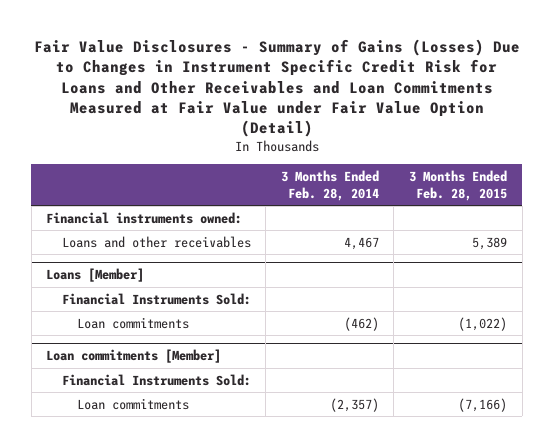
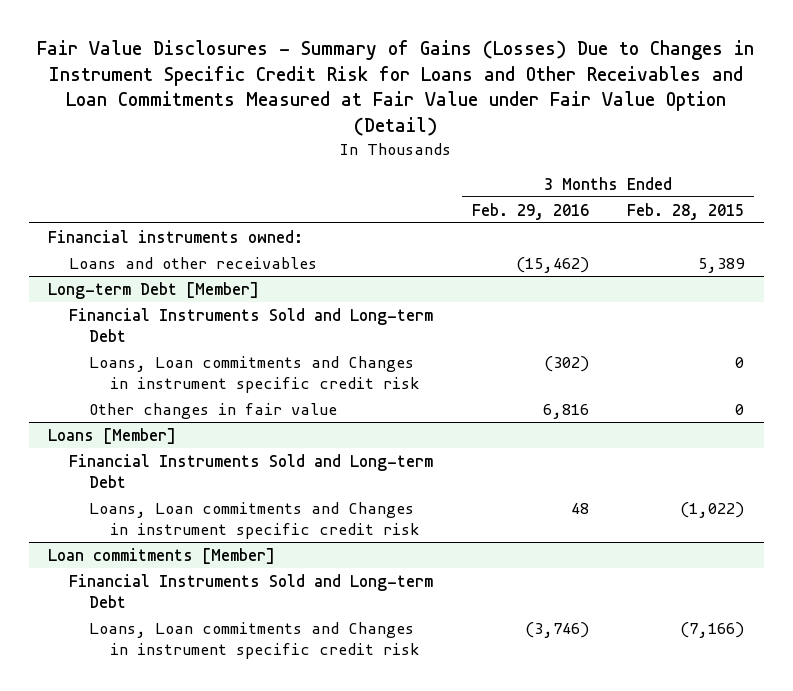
[280,169,379,201] 3 Months Ended Feb. 28, 2014 -> none
none -> [471,202,589,220] Feb. 29, 2016
none -> [48,281,260,299] Long-term Debt [Member]
none -> [68,307,433,342] Financial Instruments Sold and Long-term Debt
none -> [89,355,420,393] Loans, Loan commitments and Changes in instrument specific credit risk
none -> [89,402,338,419] Other changes in fair value
[61,292,251,305] Financial Instruments Sold: -> [68,453,433,488] Financial Instruments Sold and Long-term Debt
[76,316,189,329] Loan commitments -> [89,501,420,539] Loans, Loan commitments and Changes in instrument specific credit risk
[61,373,251,386] Financial Instruments Sold: -> [68,573,433,608] Financial Instruments Sold and Long-term Debt
[76,397,189,410] Loan commitments -> [89,621,420,659] Loans, Loan commitments and Changes in instrument specific credit risk

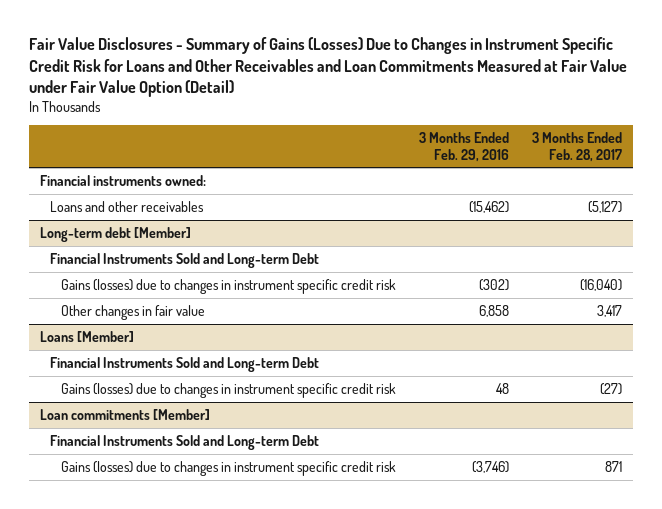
[627,202,745,220] Feb. 28, 2015 -> none
none -> [531,132,622,162] 3 Months Ended Feb. 28, 2017
[48,281,260,299] Long-term Debt [Member] -> [40,226,192,242] Long-term debt [Member]
[89,355,420,393] Loans, Loan commitments and Changes in instrument specific credit risk -> [60,278,396,294] Gains (losses) due to changes in instrument specific credit risk
[542,403,589,419] 6,816 -> [478,304,509,317] 6,858
[89,501,420,539] Loans, Loan commitments and Changes in instrument specific credit risk -> [60,382,396,398] Gains (losses) due to changes in instrument specific credit risk
[89,621,420,659] Loans, Loan commitments and Changes in instrument specific credit risk -> [60,460,396,476] Gains (losses) due to changes in instrument specific credit risk

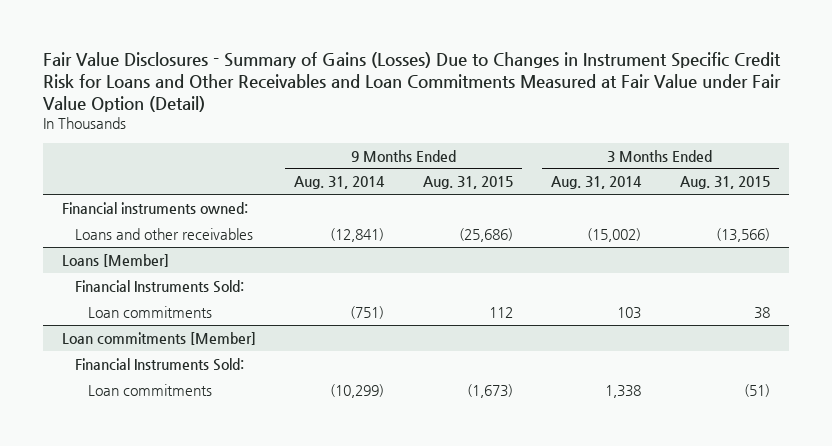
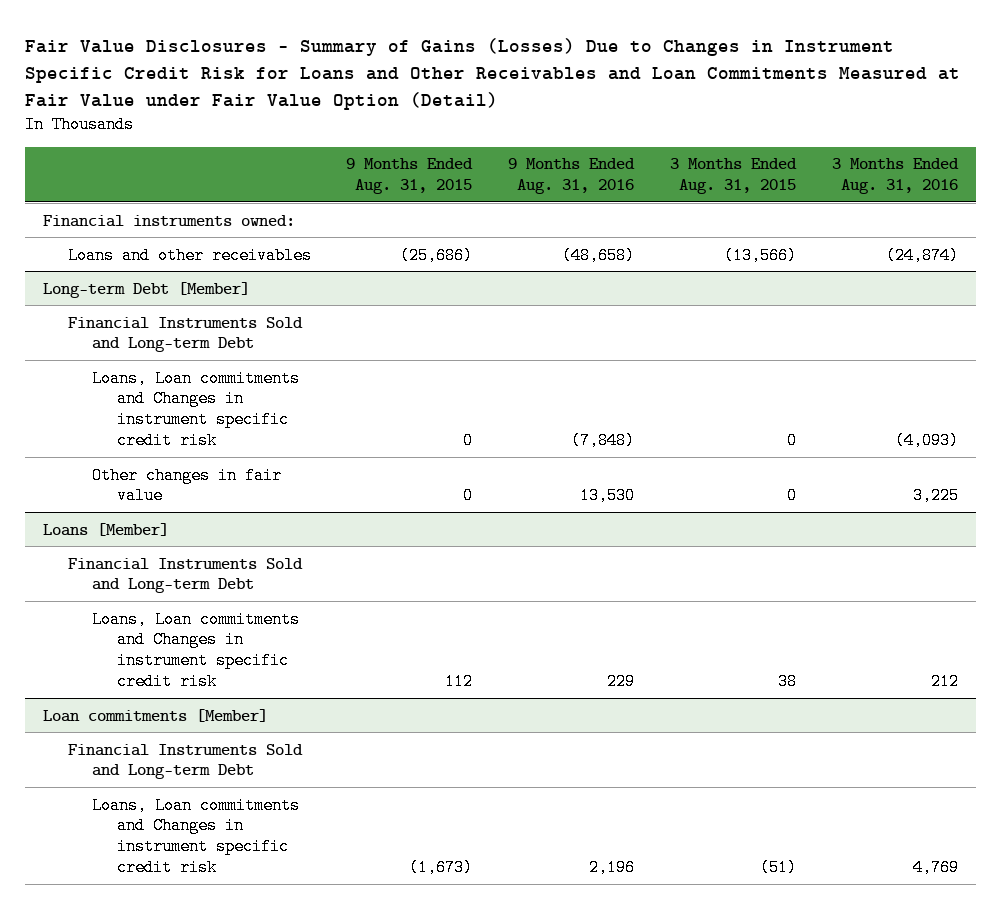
[294,176,386,190] Aug. 31, 2014 -> none
[551,176,643,190] Aug. 31, 2014 -> none
none -> [508,158,636,194] 9 Months Ended Aug. 31, 2016
none -> [832,158,960,194] 3 Months Ended Aug. 31, 2016
none -> [42,281,250,298] Long-term Debt [Member]
none -> [67,316,303,353] Financial Instruments Sold and Long-term Debt
none -> [92,369,301,449] Loans, Loan commitments and Changes in instrument specific credit risk
none -> [92,466,283,505] Other changes in fair value
[74,279,244,293] Financial Instruments Sold: -> [67,557,303,594] Financial Instruments Sold and Long-term Debt
[87,305,212,318] Loan commitments -> [92,610,301,690] Loans, Loan commitments and Changes in instrument specific credit risk
[74,357,244,371] Financial Instruments Sold: -> [67,743,303,780] Financial Instruments Sold and Long-term Debt
[87,383,212,396] Loan commitments -> [92,796,301,876] Loans, Loan commitments and Changes in instrument specific credit risk

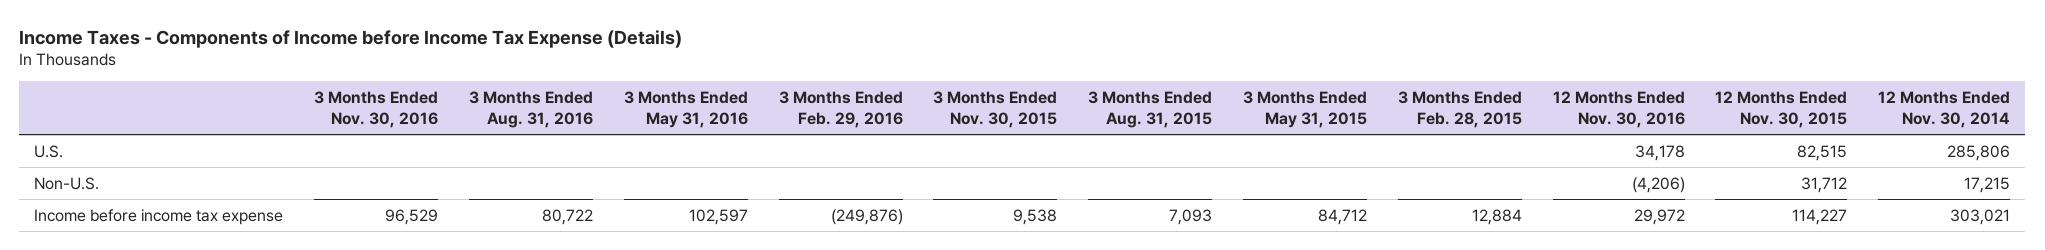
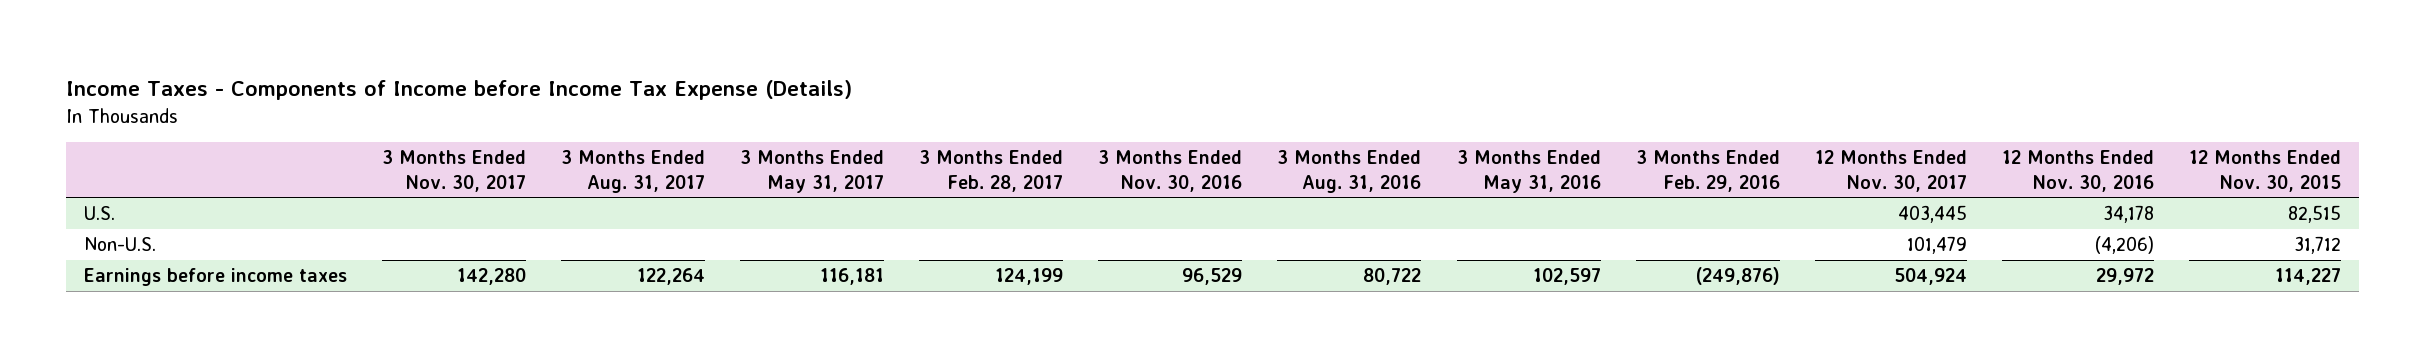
[933,91,1058,128] 3 Months Ended Nov. 30, 2015 -> none
[1088,91,1213,128] 3 Months Ended Aug. 31, 2015 -> none
[1242,91,1367,128] 3 Months Ended May 31, 2015 -> none
[1397,91,1522,128] 3 Months Ended Feb. 28, 2015 -> none
[1878,91,2011,128] 12 Months Ended Nov. 30, 2014 -> none
none -> [381,150,526,192] 3 Months Ended Nov. 30, 2017
none -> [560,150,705,193] 3 Months Ended Aug. 31, 2017
none -> [740,150,885,193] 3 Months Ended May 31, 2017
none -> [919,150,1064,192] 3 Months Ended Feb. 28, 2017
none -> [1814,150,1967,192] 12 Months Ended Nov. 30, 2017
[34,208,284,225] Income before income tax expense -> [83,267,347,286] Earnings before income taxes

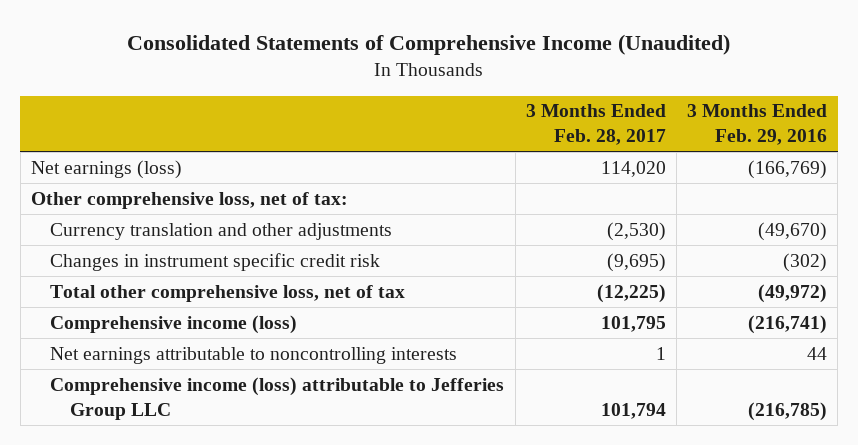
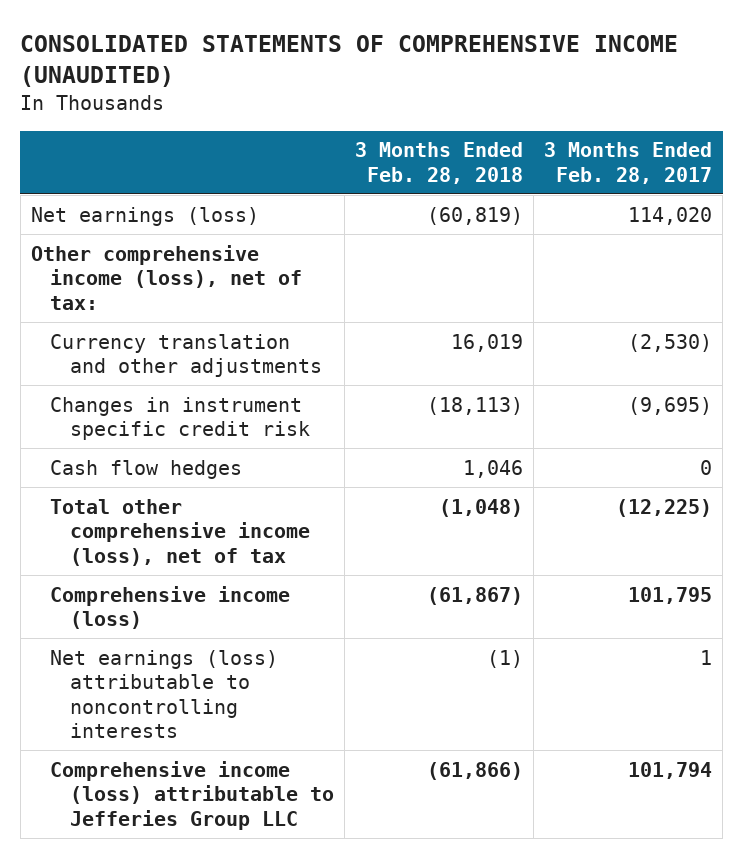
[126,34,730,56] Consolidated Statements of Comprehensive Income (Unaudited) -> [20,34,679,88] CONSOLIDATED STATEMENTS OF COMPREHENSIVE INCOME (UNAUDITED)
[687,104,828,146] 3 Months Ended Feb. 29, 2016 -> none
none -> [354,142,523,184] 3 Months Ended Feb. 28, 2018
[30,191,348,209] Other comprehensive loss, net of tax: -> [30,244,303,310] Other comprehensive income (loss), net of tax:
none -> [50,459,243,479] Cash flow hedges
[50,284,406,302] Total other comprehensive loss, net of tax -> [50,498,310,566] Total other comprehensive income (loss), net of tax
[50,346,458,364] Net earnings attributable to noncontrolling interests -> [50,649,279,739] Net earnings (loss) attributable to noncontrolling interests

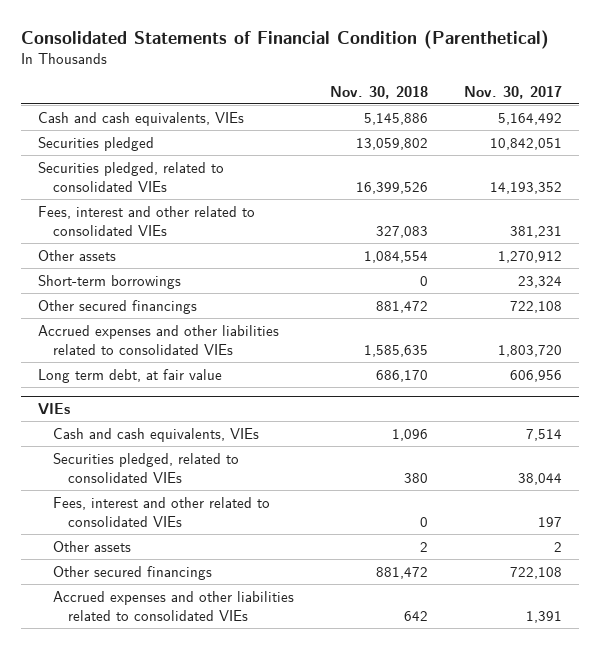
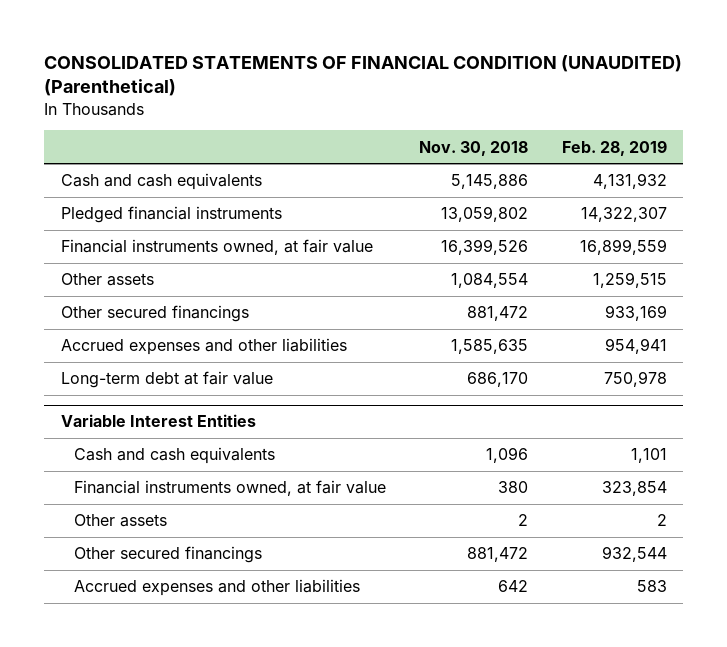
[20,29,549,49] Consolidated Statements of Financial Condition (Parenthetical) -> [44,54,683,97] CONSOLIDATED STATEMENTS OF FINANCIAL CONDITION (UNAUDITED) (Parenthetical)
[463,85,562,99] Nov. 30, 2017 -> none
none -> [561,139,667,156] Feb. 28, 2019
[38,205,256,236] Fees, interest and other related to consolidated VIEs -> none
[38,111,245,126] Cash and cash equivalents, VIEs -> [60,173,262,191] Cash and cash equivalents
[38,136,155,151] Securities pledged -> [60,206,282,224] Pledged financial instruments
[38,161,225,192] Securities pledged, related to consolidated VIEs -> [60,239,373,256] Financial instruments owned, at fair value
[38,274,182,289] Short-term borrowings -> none
[53,496,271,527] Fees, interest and other related to consolidated VIEs -> none
[38,324,280,355] Accrued expenses and other liabilities related to consolidated VIEs -> [60,338,347,356] Accrued expenses and other liabilities
[38,368,223,383] Long term debt, at fair value -> [60,371,273,389] Long-term debt at fair value
[38,403,71,416] VIEs -> [60,414,256,428] Variable Interest Entities
[53,427,260,442] Cash and cash equivalents, VIEs -> [74,447,276,465] Cash and cash equivalents
[53,452,240,483] Securities pledged, related to consolidated VIEs -> [74,480,387,497] Financial instruments owned, at fair value
[53,590,295,621] Accrued expenses and other liabilities related to consolidated VIEs -> [74,579,361,597] Accrued expenses and other liabilities

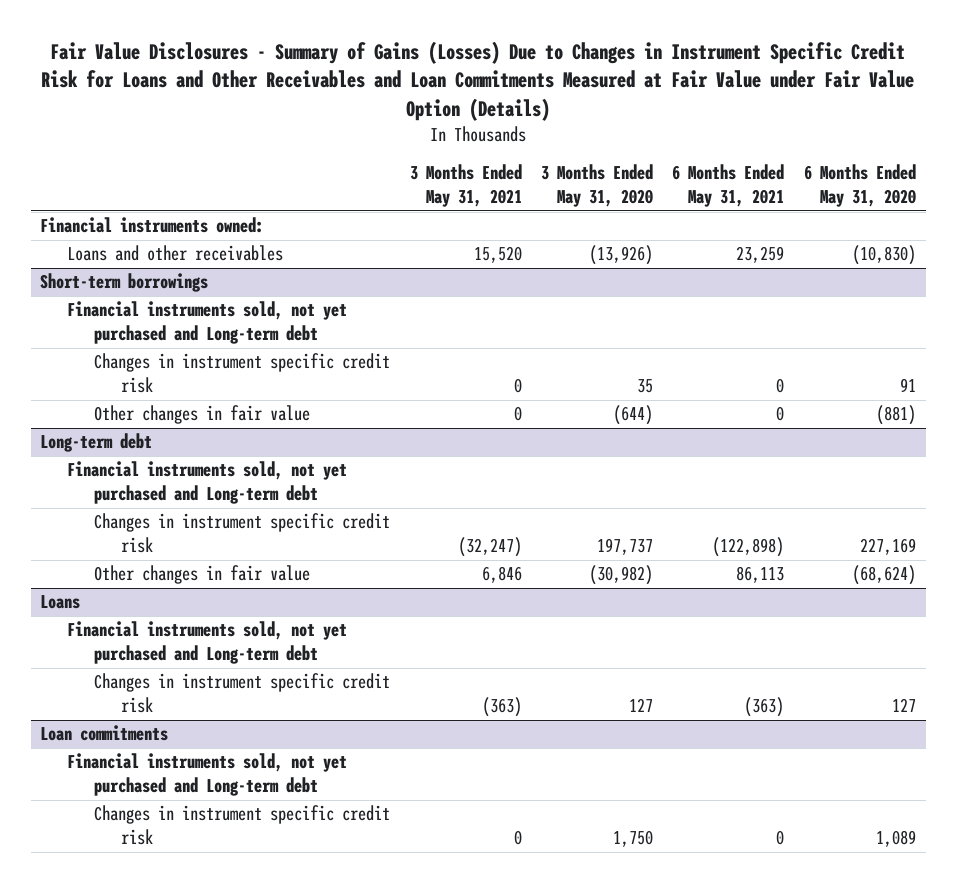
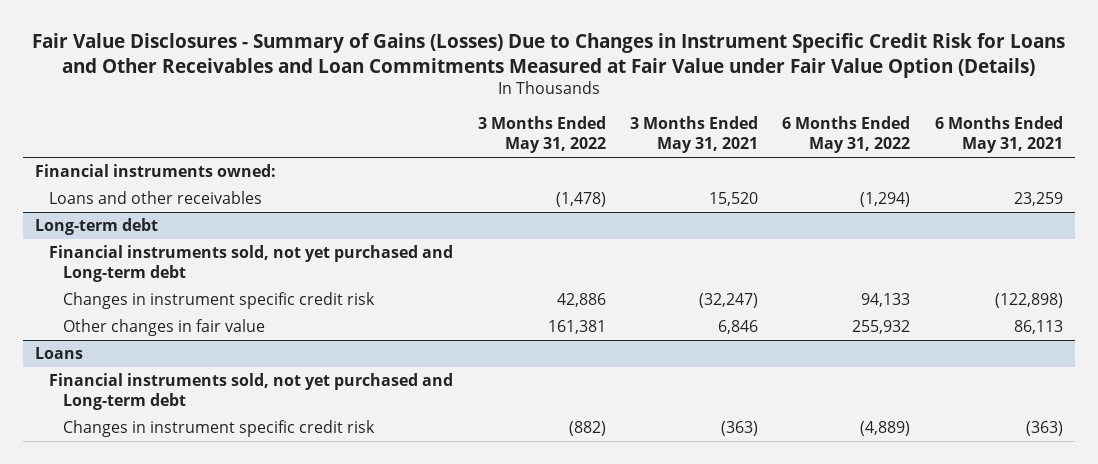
[540,164,653,207] 3 Months Ended May 31, 2020 -> none
[803,164,916,207] 6 Months Ended May 31, 2020 -> none
none -> [477,116,606,154] 3 Months Ended May 31, 2022
none -> [782,116,911,154] 6 Months Ended May 31, 2022
[40,273,209,293] Short-term borrowings -> none
[67,301,348,345] Financial instruments sold, not yet purchased and Long-term debt -> none
[94,353,391,394] Changes in instrument specific credit risk -> none
[94,405,311,425] Other changes in fair value -> none
[40,725,169,742] Loan commitments -> none
[67,753,348,797] Financial instruments sold, not yet purchased and Long-term debt -> none
[94,805,391,846] Changes in instrument specific credit risk -> none

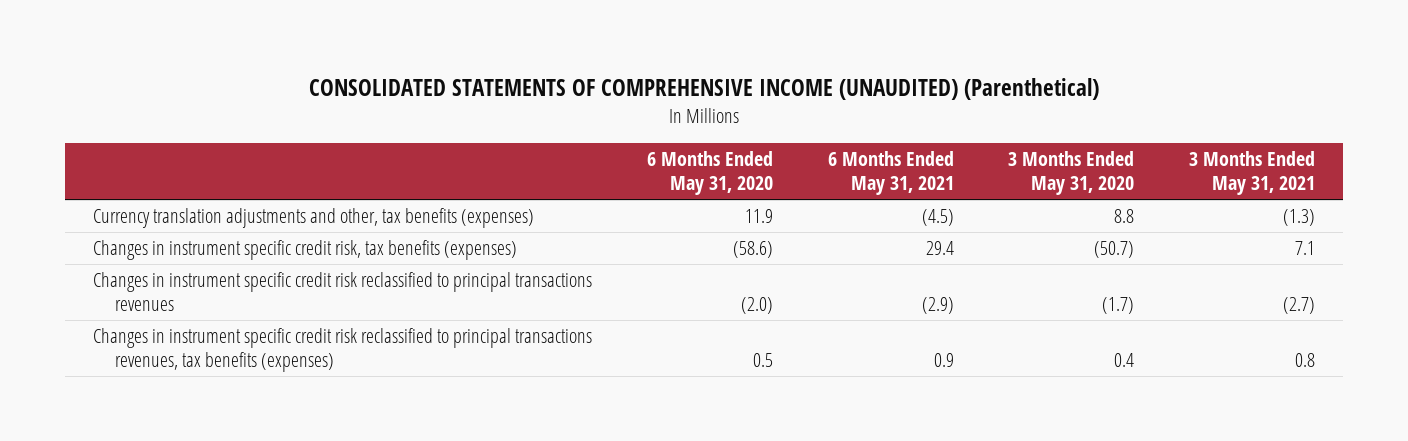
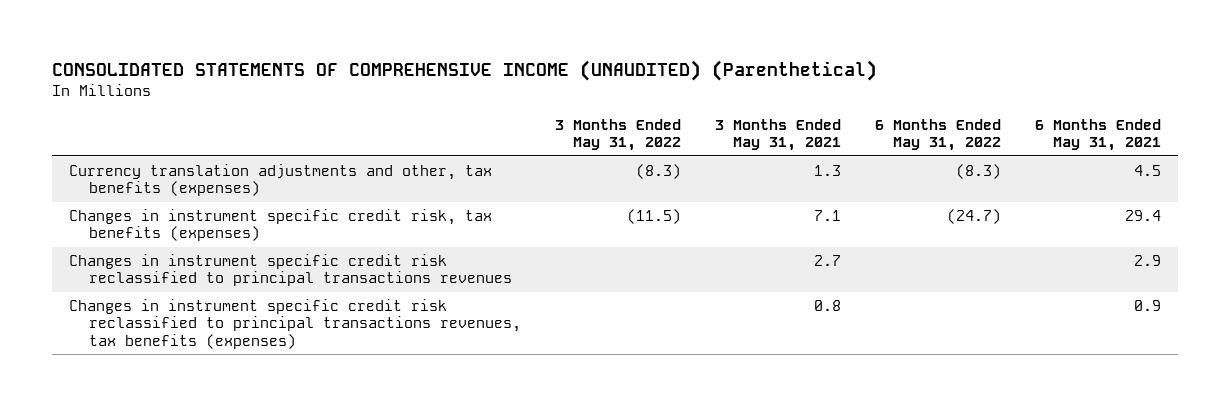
[646,151,773,196] 6 Months Ended May 31, 2020 -> none
[1008,151,1135,196] 3 Months Ended May 31, 2020 -> none
none -> [554,119,681,152] 3 Months Ended May 31, 2022
none -> [874,119,1001,152] 6 Months Ended May 31, 2022
[921,209,954,227] (4.5) -> [1133,165,1161,177] 4.5
[1283,209,1316,227] (1.3) -> [813,165,841,177] 1.3
[921,297,954,315] (2.9) -> [1133,255,1161,267] 2.9
[1283,297,1316,315] (2.7) -> [813,255,841,267] 2.7

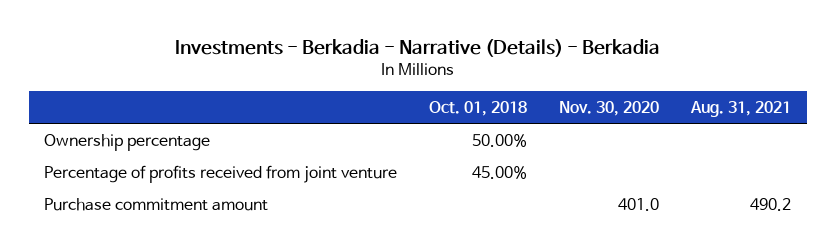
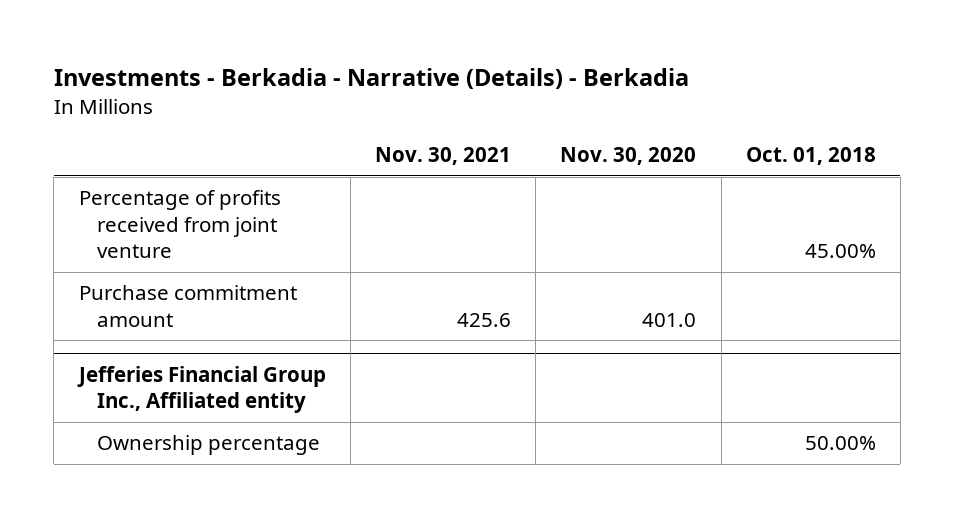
[690,101,792,118] Aug. 31, 2021 -> none
none -> [375,147,512,166] Nov. 30, 2021
[44,133,211,151] Ownership percentage -> none
none -> [76,365,326,414] Jefferies Financial Group Inc., Affiliated entity
none -> [97,435,321,456] Ownership percentage

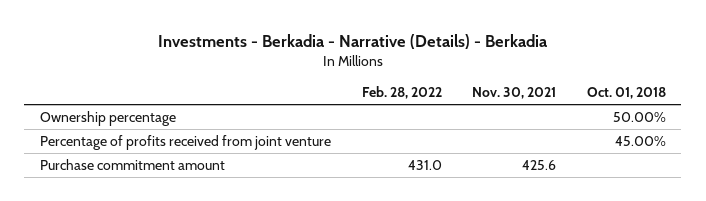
[560,147,697,166] Nov. 30, 2020 -> none
none -> [361,85,442,99] Feb. 28, 2022
none -> [39,111,176,127] Ownership percentage
[76,365,326,414] Jefferies Financial Group Inc., Affiliated entity -> none
[97,435,321,456] Ownership percentage -> none

